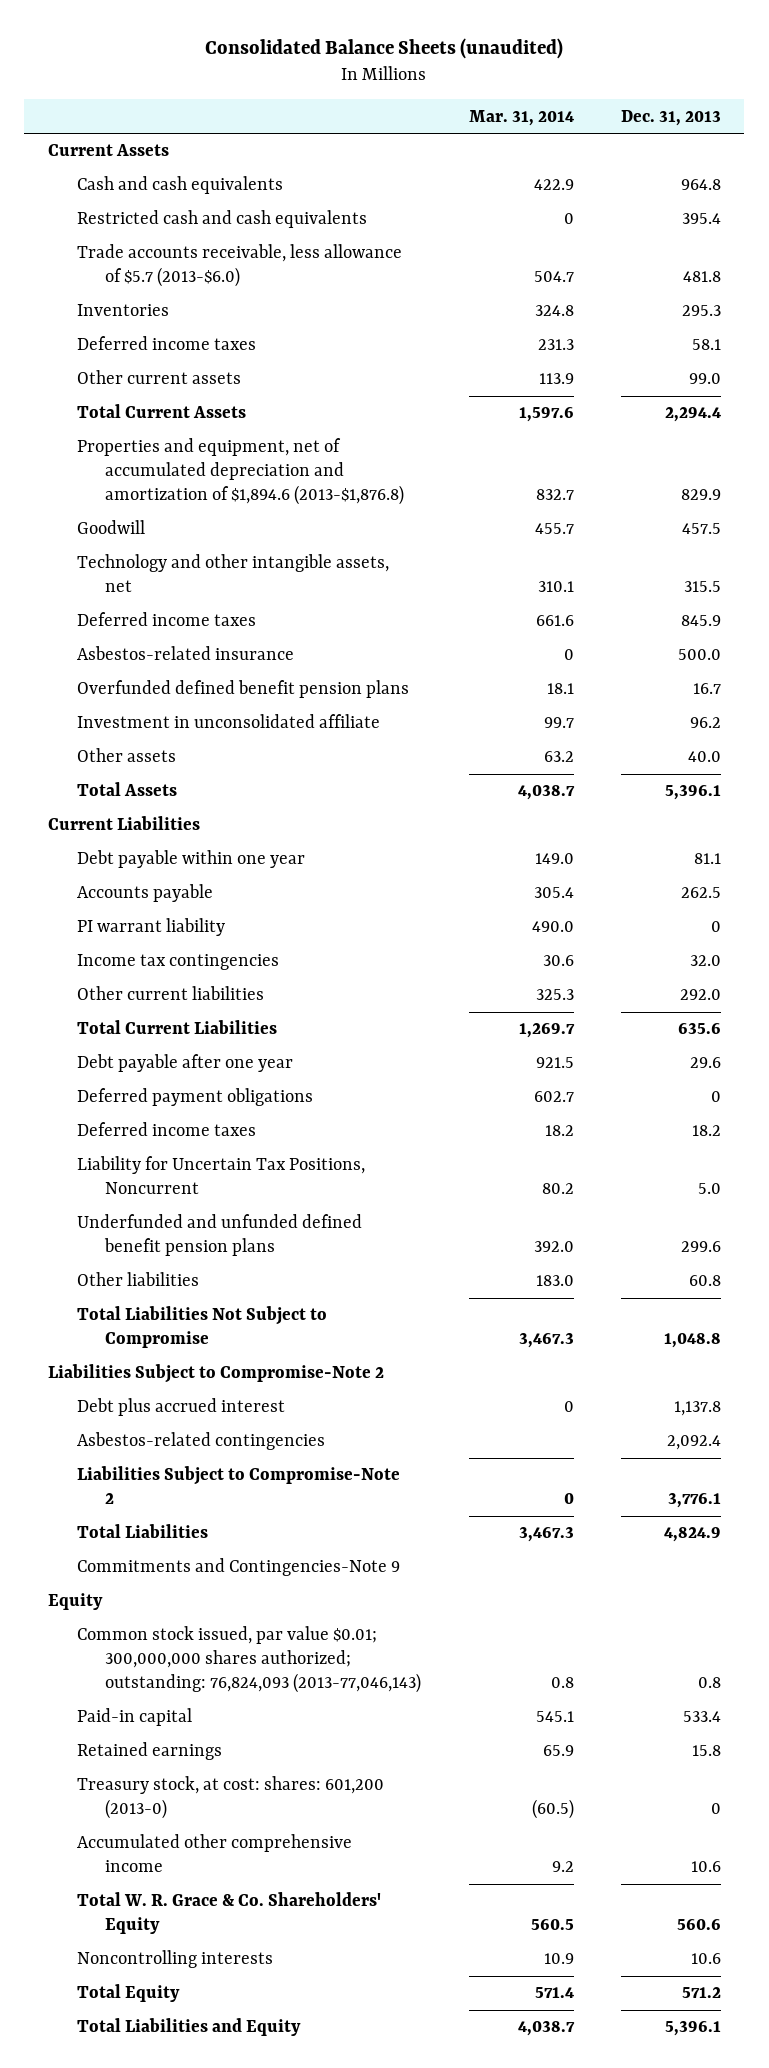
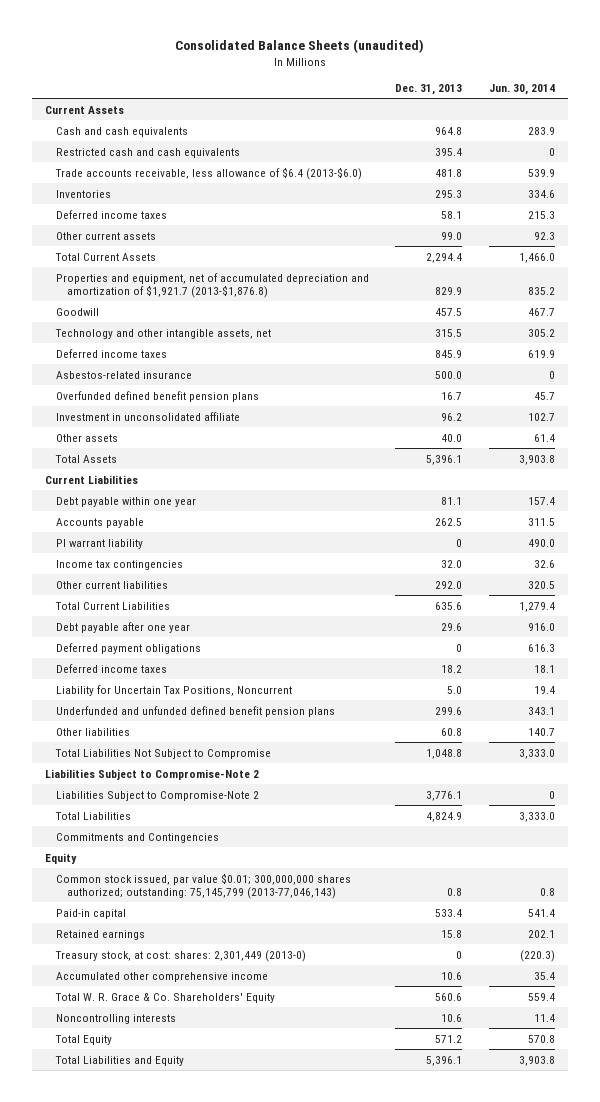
[468,109,574,126] Mar. 31, 2014 -> none
none -> [488,83,555,95] Jun. 30, 2014
[76,244,402,288] Trade accounts receivable, less allowance of $5.7 (2013-$6.0) -> [55,166,363,180] Trade accounts receivable, less allowance of $6.4 (2013-$6.0)
[76,438,405,506] Properties and equipment, net of accumulated depreciation and amortization of $1,894.6 (2013-$1,876.8) -> [56,272,370,298] Properties and equipment, net of accumulated depreciation and amortization of $1,921.7 (2013-$1,876.8)
[76,1398,285,1417] Debt plus accrued interest -> none
[76,1432,325,1451] Asbestos-related contingencies -> none
[76,1558,400,1577] Commitments and Contingencies-Note 9 -> [56,832,220,843] Commitments and Contingencies
[76,1626,422,1694] Common stock issued, par value $0.01; 300,000,000 shares authorized; outstanding: 76,824,093 (2013-77,046,143) -> [56,872,352,899] Common stock issued, par value $0.01; 300,000,000 shares authorized; outstanding: 75,145,799 (2013-77,046,143)
[76,1776,384,1820] Treasury stock, at cost: shares: 601,200 (2013-0) -> [55,949,307,962] Treasury stock, at cost: shares: 2,301,449 (2013-0)

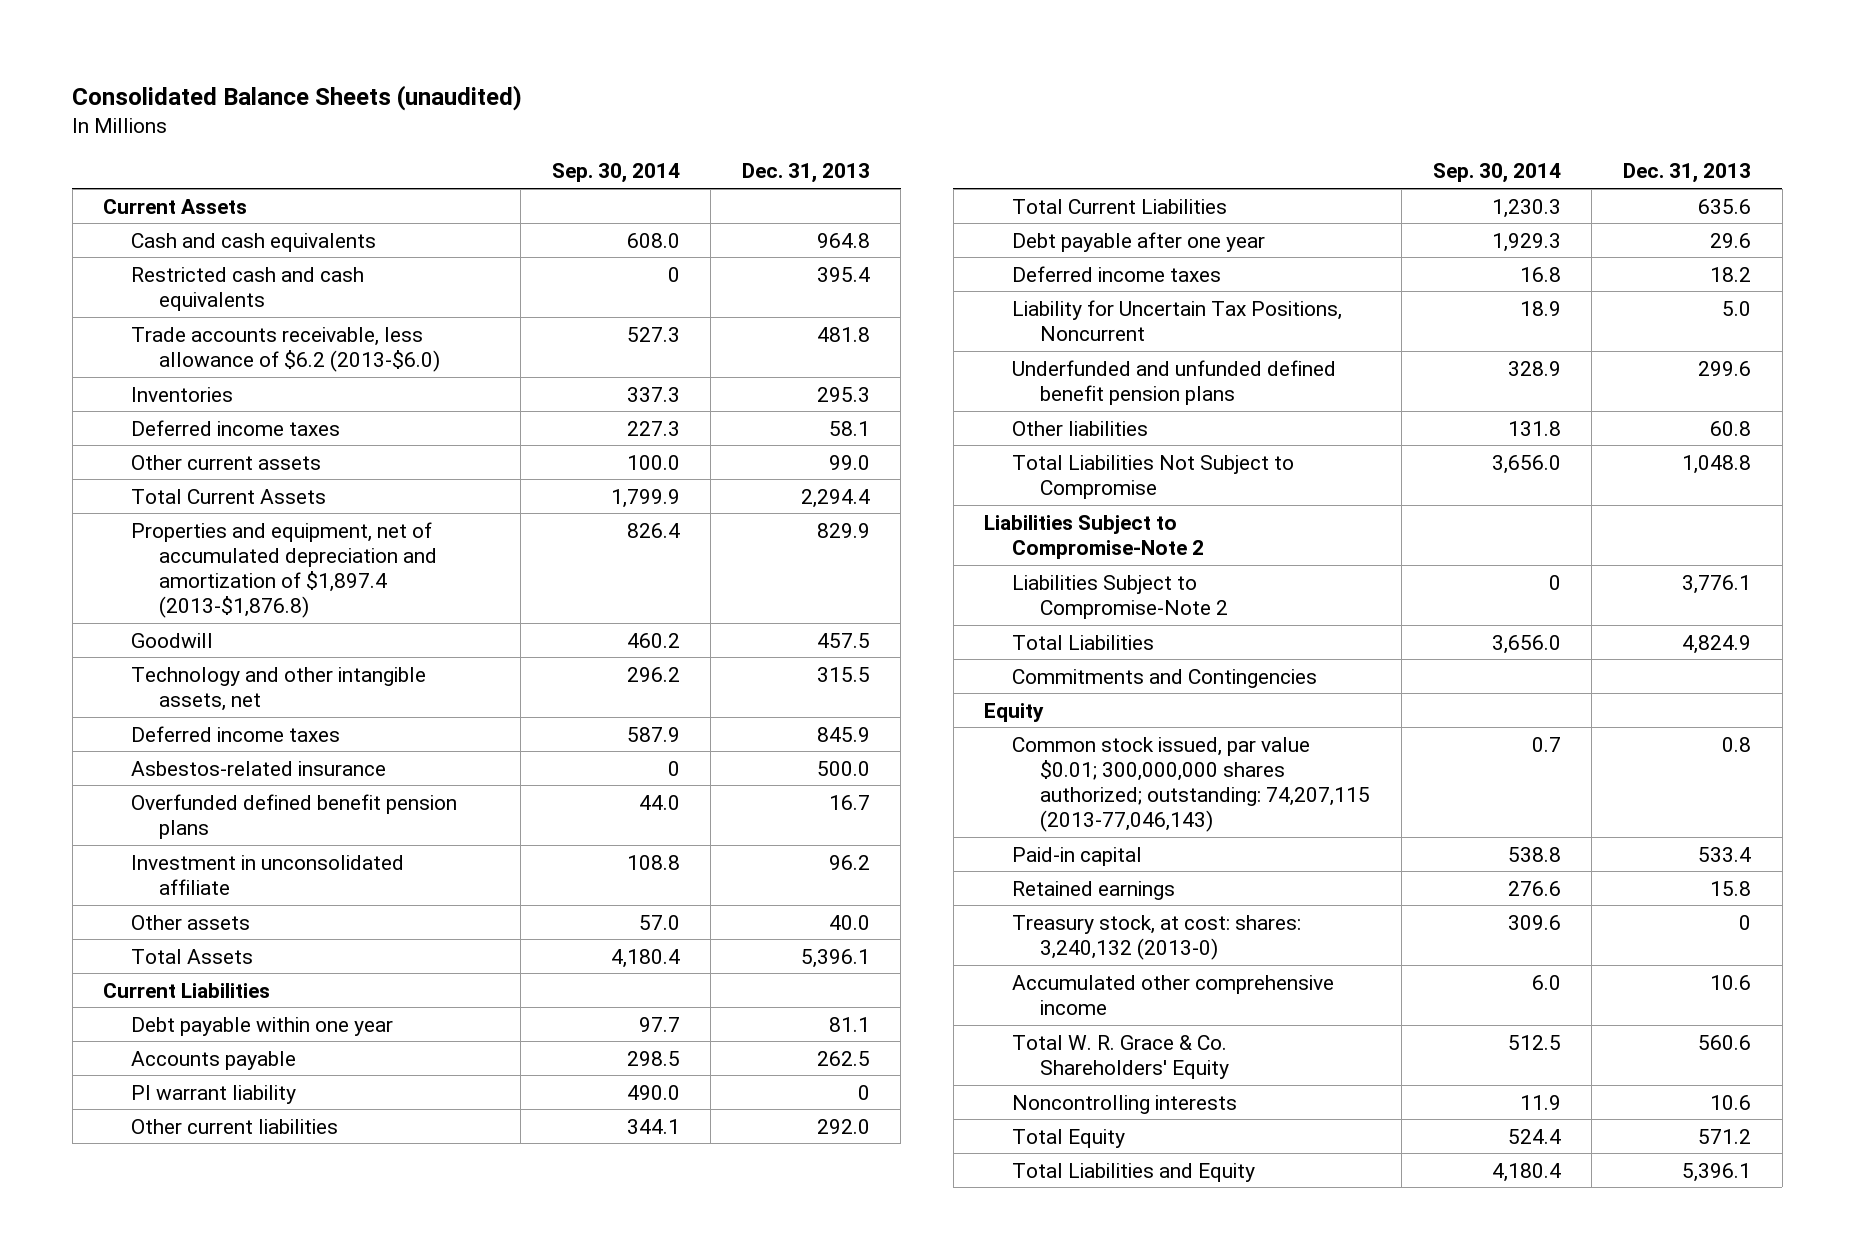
[488,83,555,95] Jun. 30, 2014 -> none
none -> [551,163,680,184] Sep. 30, 2014
[55,166,363,180] Trade accounts receivable, less allowance of $6.4 (2013-$6.0) -> [131,326,441,372] Trade accounts receivable, less allowance of $6.2 (2013-$6.0)
[56,272,370,298] Properties and equipment, net of accumulated depreciation and amortization of $1,921.7 (2013-$1,876.8) -> [131,521,438,619] Properties and equipment, net of accumulated depreciation and amortization of $1,897.4 (2013-$1,876.8)
[56,559,184,570] Income tax contingencies -> none
[56,642,202,654] Deferred payment obligations -> none
[56,872,352,899] Common stock issued, par value $0.01; 300,000,000 shares authorized; outstanding: 75,145,799 (2013-77,046,143) -> [1012,736,1371,833] Common stock issued, par value $0.01; 300,000,000 shares authorized; outstanding: 74,207,115 (2013-77,046,143)
[55,949,307,962] Treasury stock, at cost: shares: 2,301,449 (2013-0) -> [1012,914,1302,960] Treasury stock, at cost: shares: 3,240,132 (2013-0)

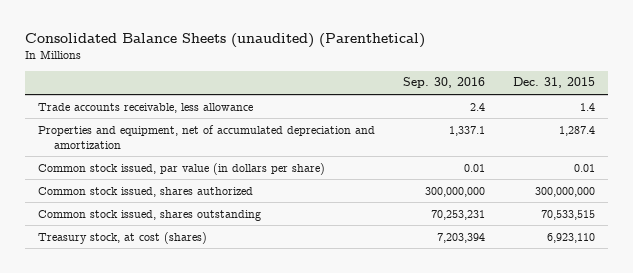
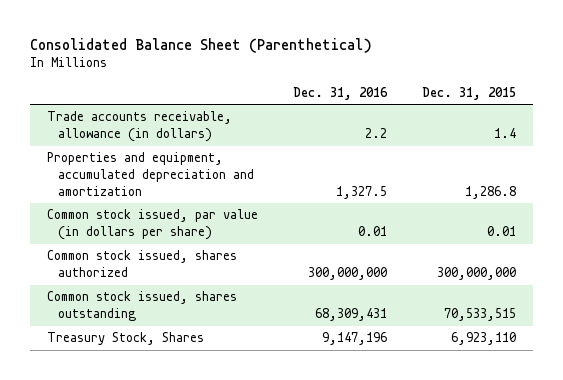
[24,32,425,48] Consolidated Balance Sheets (unaudited) (Parenthetical) -> [29,37,372,53] Consolidated Balance Sheet (Parenthetical)
[402,77,485,89] Sep. 30, 2016 -> none
none -> [292,86,388,100] Dec. 31, 2016
[38,102,254,113] Trade accounts receivable, less allowance -> [47,111,233,143] Trade accounts receivable, allowance (in dollars)
[38,124,376,149] Properties and equipment, net of accumulated depreciation and amortization -> [47,152,254,196] Properties and equipment, accumulated depreciation and amortization
[558,125,595,136] 1,287.4 -> [464,185,516,199] 1,286.8
[38,231,208,244] Treasury stock, at cost (shares) -> [47,332,205,346] Treasury Stock, Shares

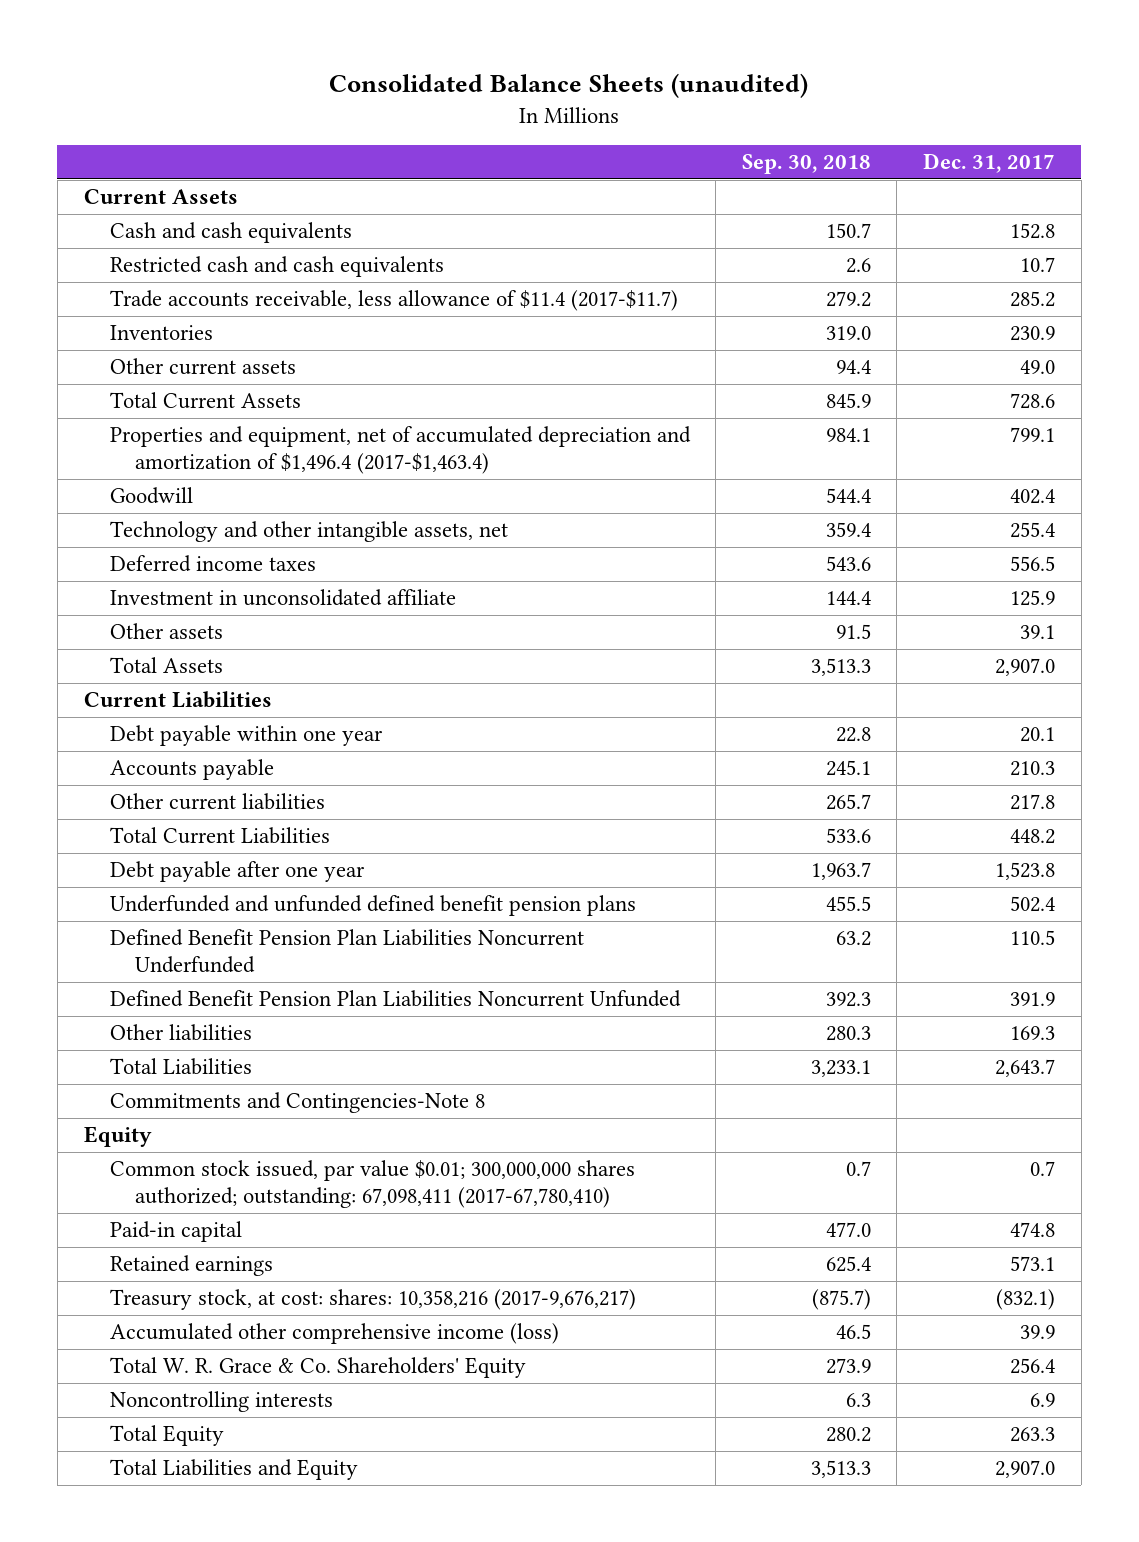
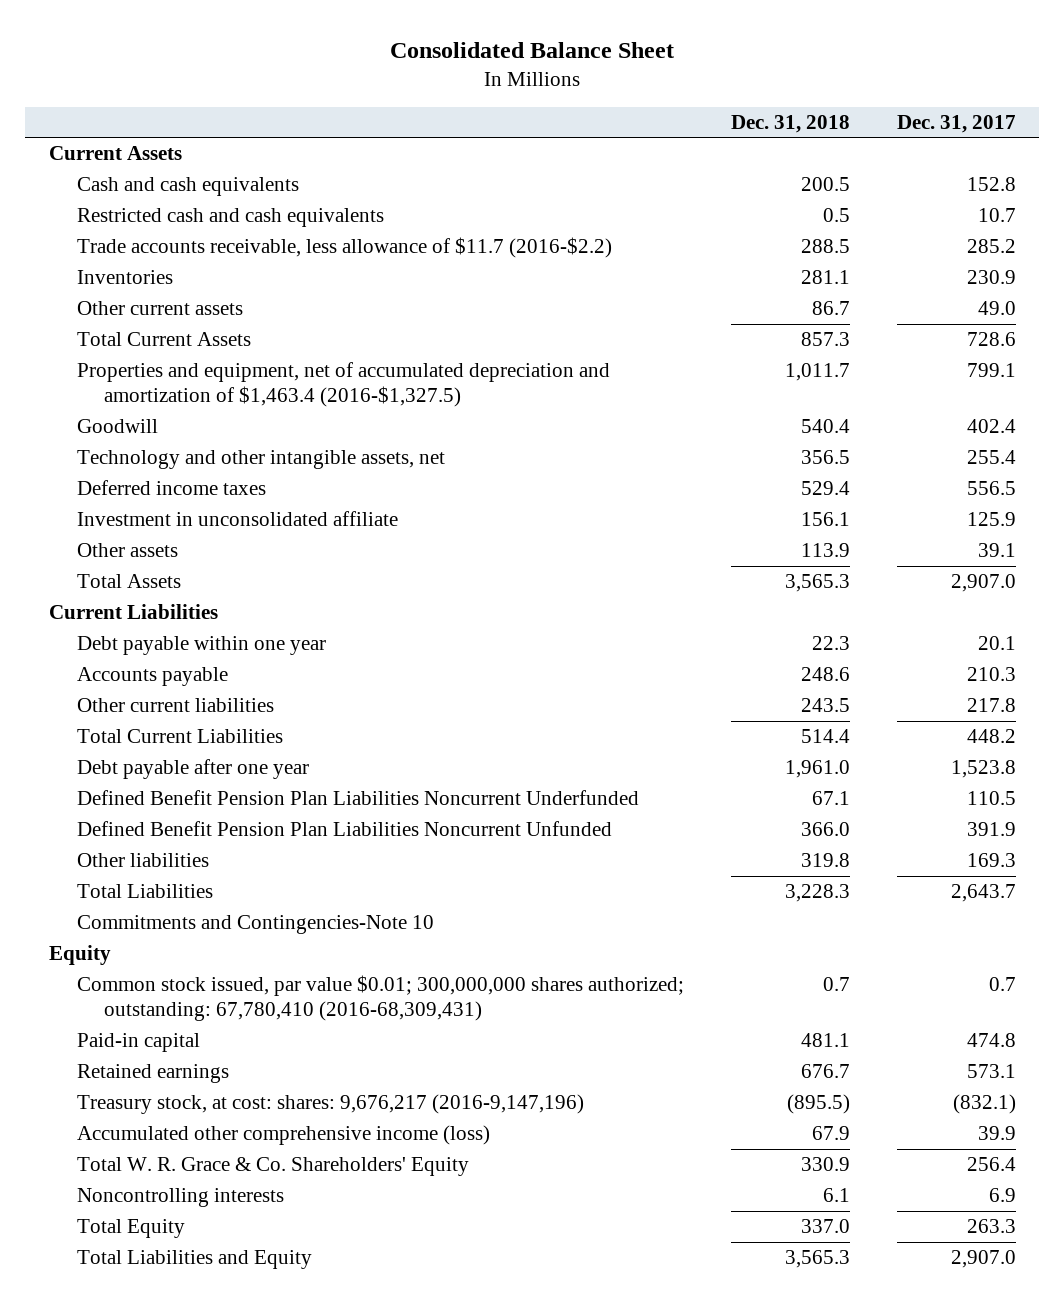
[329,73,809,99] Consolidated Balance Sheets (unaudited) -> [390,41,675,58] Consolidated Balance Sheet
[741,154,871,175] Sep. 30, 2018 -> none
none -> [730,114,850,133] Dec. 31, 2018
[109,290,678,312] Trade accounts receivable, less allowance of $11.4 (2017-$11.7) -> [76,237,612,259] Trade accounts receivable, less allowance of $11.7 (2016-$2.2)
[109,426,691,475] Properties and equipment, net of accumulated depreciation and amortization of $1,496.4 (2017-$1,463.4) -> [76,362,610,407] Properties and equipment, net of accumulated depreciation and amortization of $1,463.4 (2016-$1,327.5)
[109,895,636,917] Underfunded and unfunded defined benefit pension plans -> none
[109,1092,485,1114] Commitments and Contingencies-Note 8 -> [76,915,434,935] Commitments and Contingencies-Note 10
[109,1160,635,1209] Common stock issued, par value $0.01; 300,000,000 shares authorized; outstanding: 67,098,411 (2017-67,780,410) -> [76,975,684,1021] Common stock issued, par value $0.01; 300,000,000 shares authorized; outstanding: 67,780,410 (2016-68,309,431)
[109,1289,636,1311] Treasury stock, at cost: shares: 10,358,216 (2017-9,676,217) -> [76,1094,584,1115] Treasury stock, at cost: shares: 9,676,217 (2016-9,147,196)

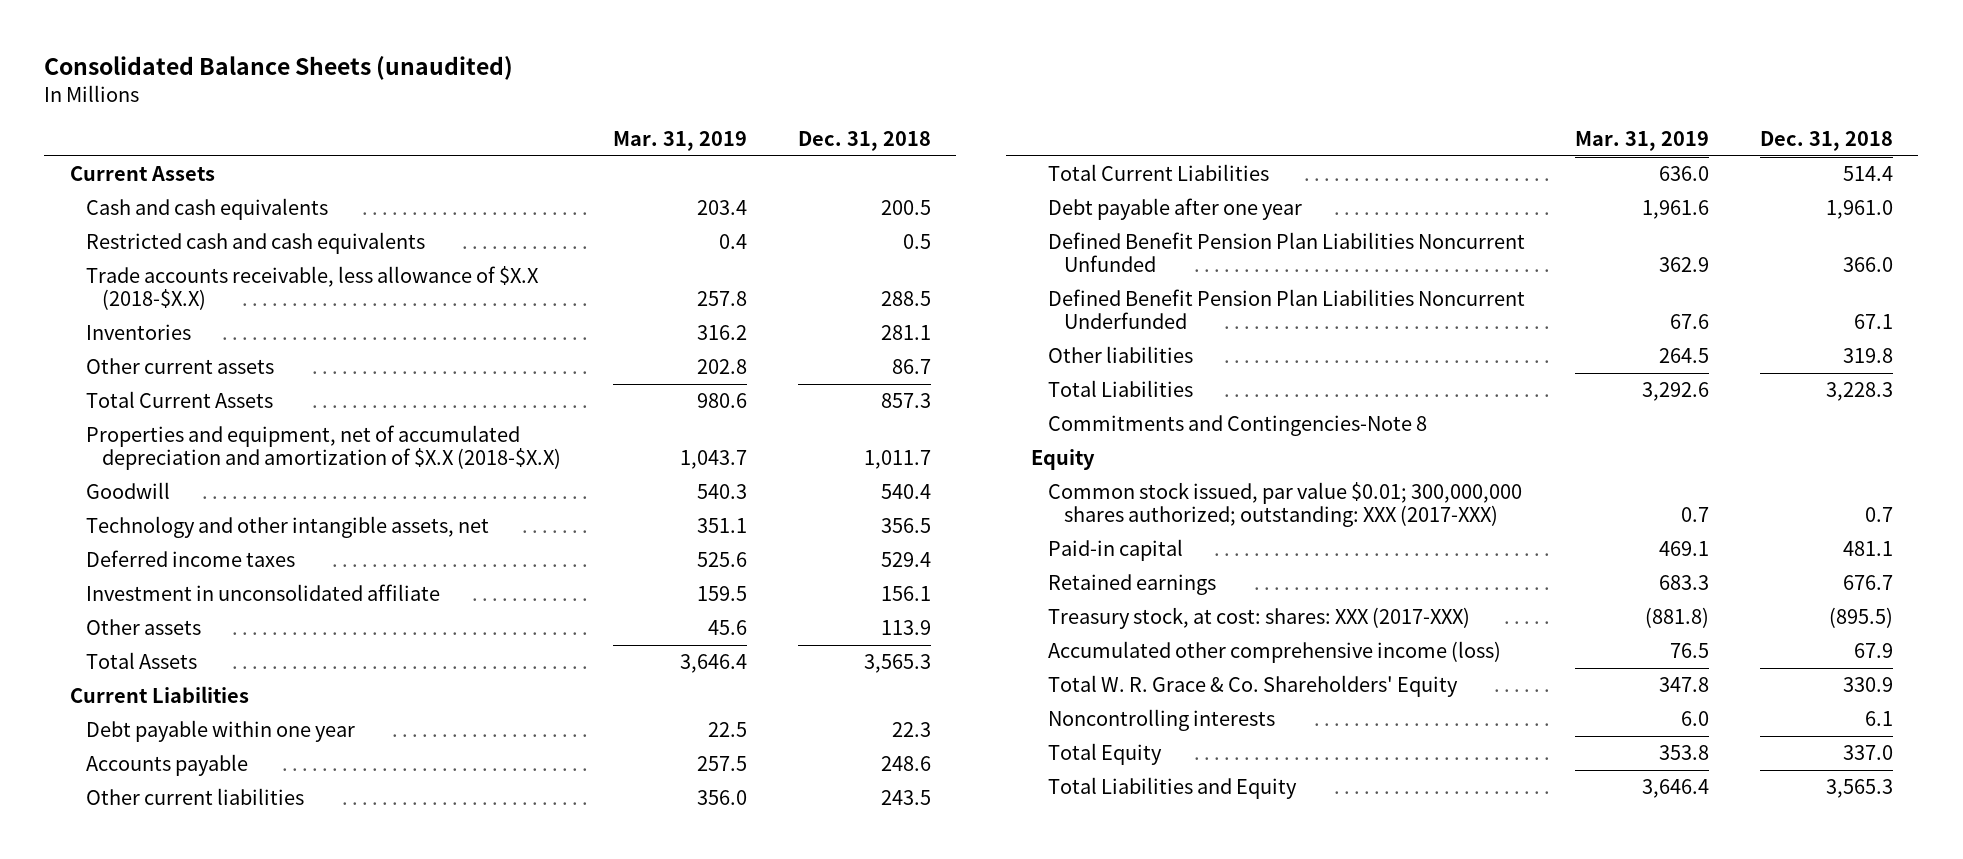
[390,41,675,58] Consolidated Balance Sheet -> [44,56,514,81] Consolidated Balance Sheets (unaudited)
[896,114,1016,133] Dec. 31, 2017 -> none
none -> [613,131,748,152] Mar. 31, 2019
[76,237,612,259] Trade accounts receivable, less allowance of $11.7 (2016-$2.2) -> [85,266,539,311] Trade accounts receivable, less allowance of $X.X (2018-$X.X)
[76,362,610,407] Properties and equipment, net of accumulated depreciation and amortization of $1,463.4 (2016-$1,327.5) -> [85,425,561,471] Properties and equipment, net of accumulated depreciation and amortization of $X.X (2018-$X.X)
[76,790,639,806] Defined Benefit Pension Plan Liabilities Noncurrent Underfunded -> [1047,289,1525,330] Defined Benefit Pension Plan Liabilities Noncurrent Underfunded
[76,915,434,935] Commitments and Contingencies-Note 10 -> [1047,415,1427,437] Commitments and Contingencies-Note 8
[76,975,684,1021] Common stock issued, par value $0.01; 300,000,000 shares authorized; outstanding: 67,780,410 (2016-68,309,431) -> [1047,482,1522,528] Common stock issued, par value $0.01; 300,000,000 shares authorized; outstanding: XXX (2017-XXX)
[76,1094,584,1115] Treasury stock, at cost: shares: 9,676,217 (2016-9,147,196) -> [1047,607,1470,630] Treasury stock, at cost: shares: XXX (2017-XXX)

